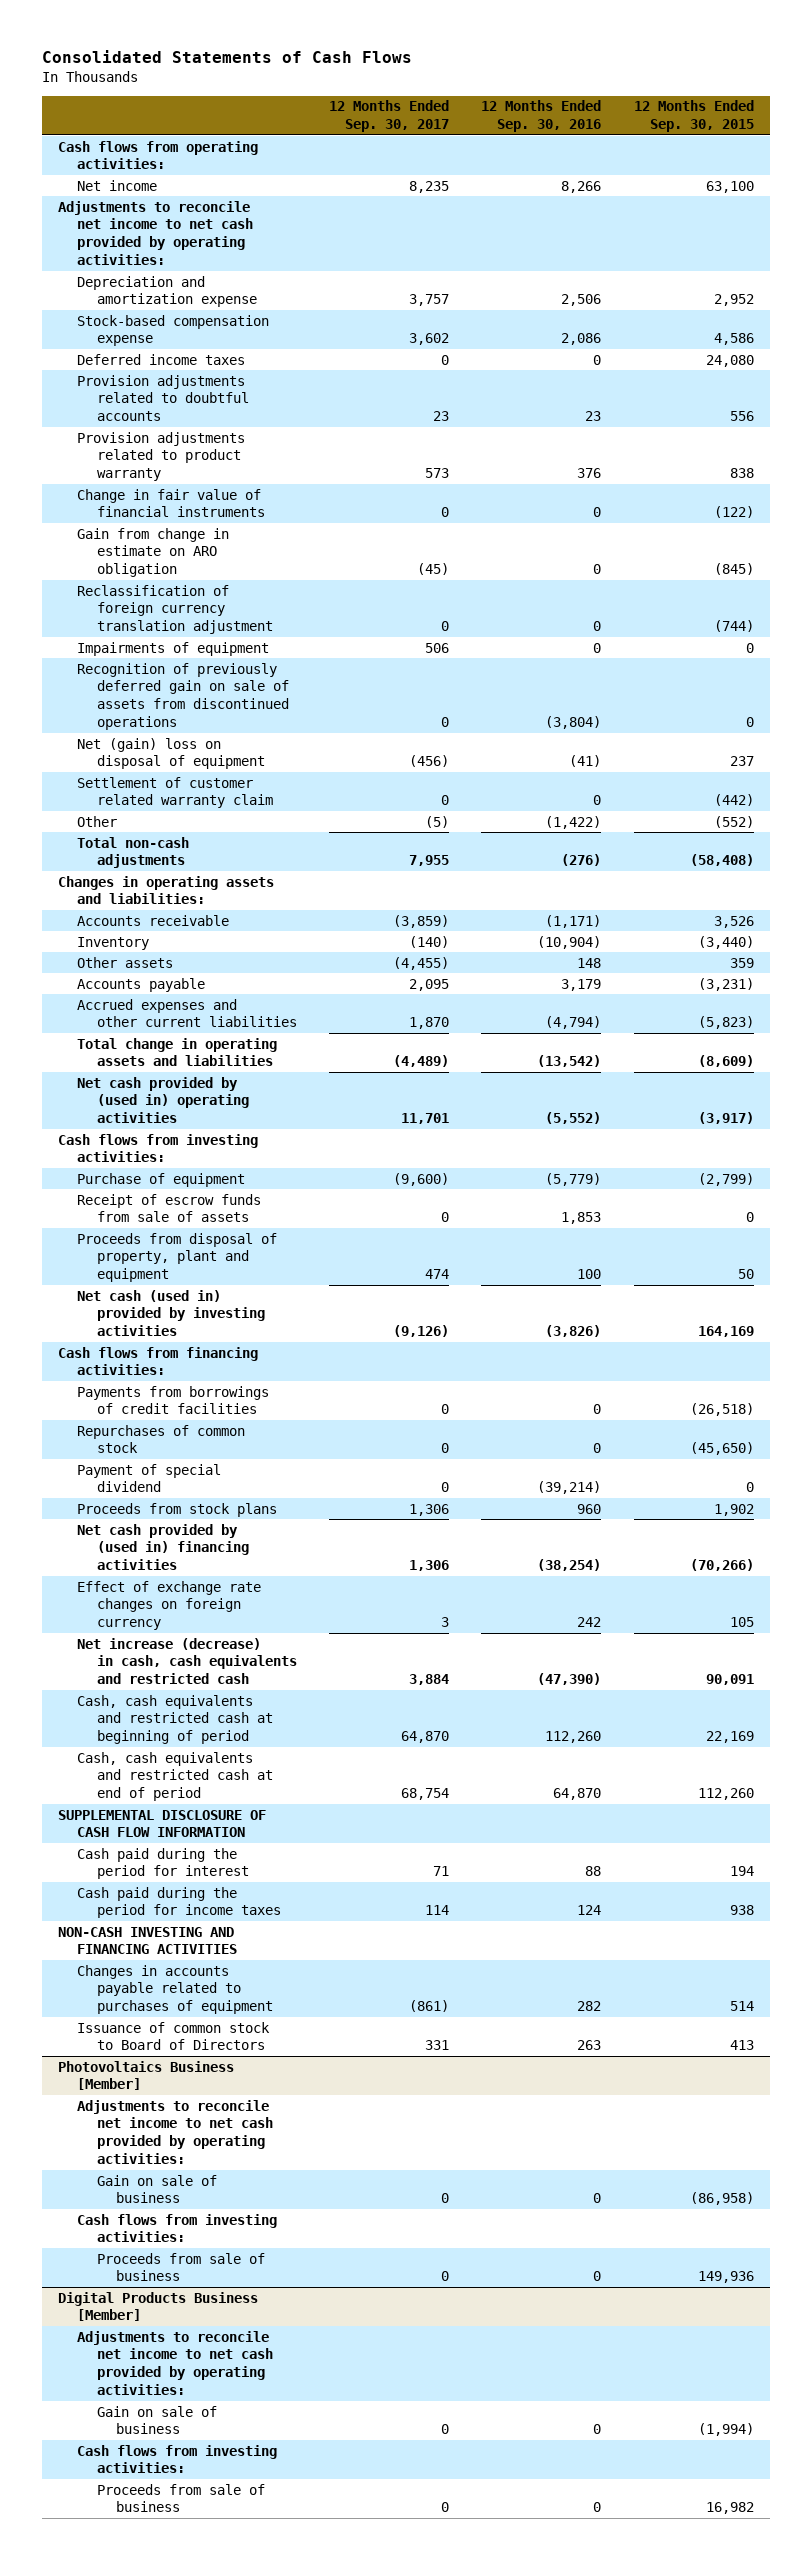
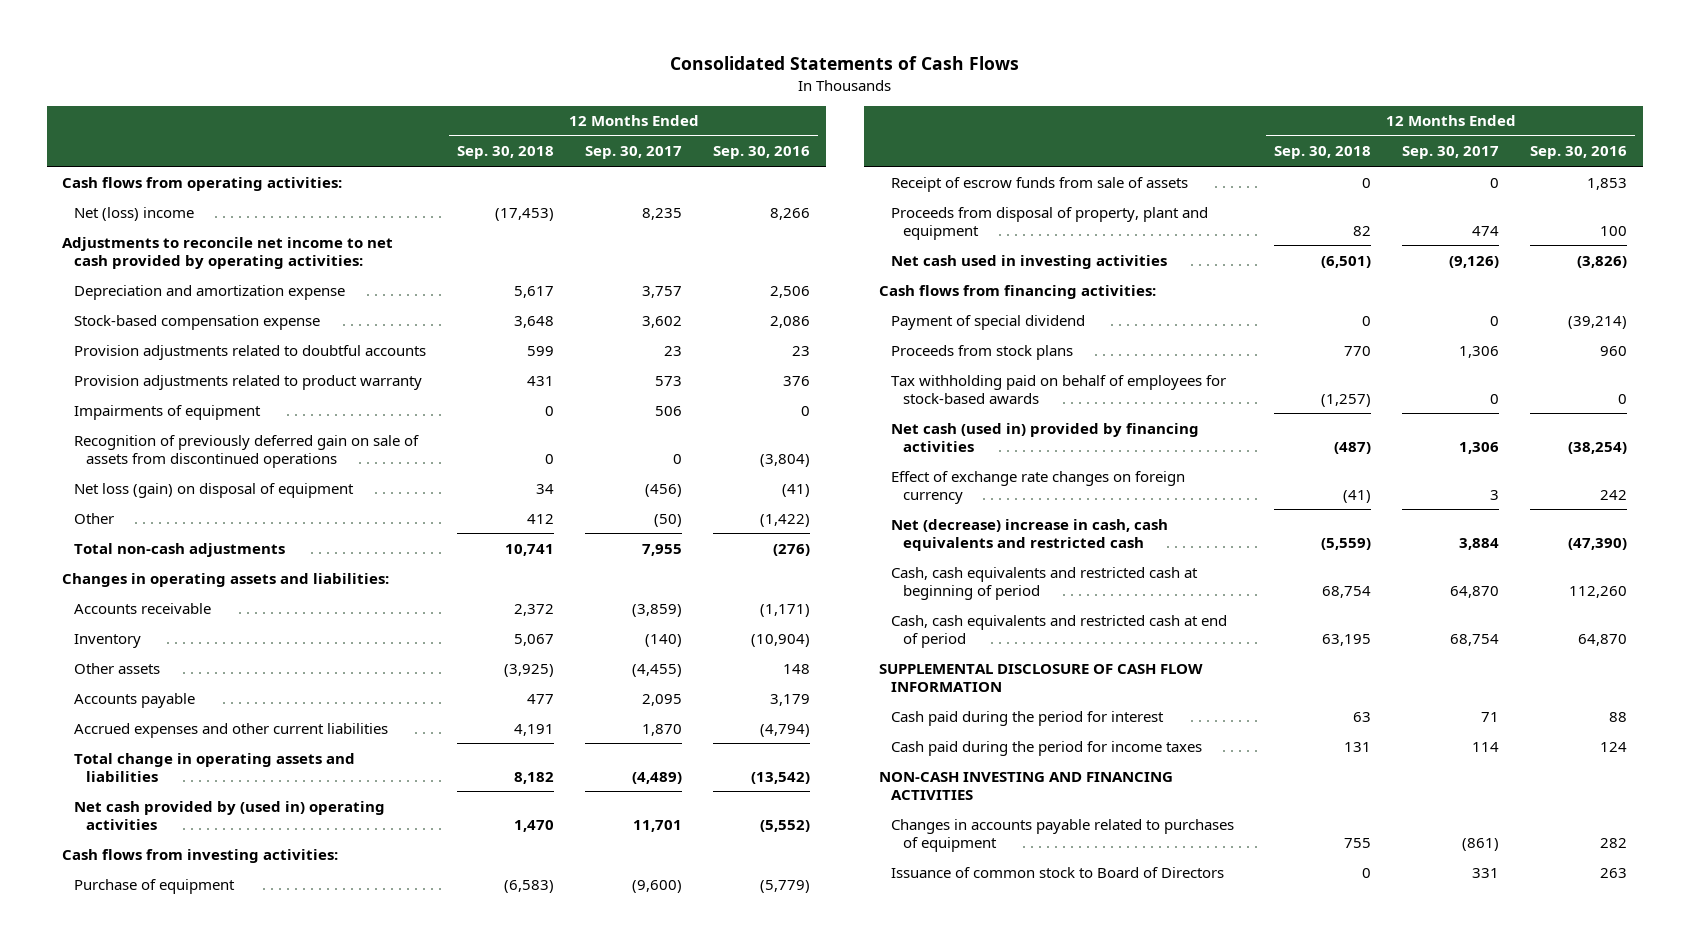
[633,100,754,133] 12 Months Ended Sep. 30, 2015 -> none
none -> [457,146,555,160] Sep. 30, 2018
[77,179,158,191] Net income -> [73,206,194,221] Net (loss) income
[77,353,246,365] Deferred income taxes -> none
[77,488,265,518] Change in fair value of financial instruments -> none
[77,527,230,578] Gain from change in estimate on ARO obligation -> none
[77,584,273,635] Reclassification of foreign currency translation adjustment -> none
[77,776,273,809] Settlement of customer related warranty claim -> none
[77,737,265,770] Net (gain) loss on disposal of equipment -> [73,482,354,498] Net loss (gain) on disposal of equipment
[424,815,449,828] (5) -> [654,513,683,527] (50)
[77,1289,265,1337] Net cash (used in) provided by investing activities -> [890,254,1167,269] Net cash used in investing activities
[77,1385,270,1415] Payments from borrowings of credit facilities -> none
[77,1424,246,1454] Repurchases of common stock -> none
none -> [890,374,1226,404] Tax withholding paid on behalf of employees for stock-based awards
[77,1523,249,1571] Net cash provided by (used in) financing activities -> [890,422,1199,452] Net cash (used in) provided by financing activities
[77,1637,297,1685] Net increase (decrease) in cash, cash equivalents and restricted cash -> [890,518,1168,551] Net (decrease) increase in cash, cash equivalents and restricted cash
[58,2060,235,2091] Photovoltaics Business [Member] -> none
[77,2099,273,2164] Adjustments to reconcile net income to net cash provided by operating activities: -> none
[96,2174,217,2204] Gain on sale of business -> none
[77,2213,278,2243] Cash flows from investing activities: -> none
[96,2252,265,2282] Proceeds from sale of business -> none
[58,2291,259,2322] Digital Products Business [Member] -> none
[77,2330,273,2395] Adjustments to reconcile net income to net cash provided by operating activities: -> none
[96,2405,217,2435] Gain on sale of business -> none
[77,2444,278,2474] Cash flows from investing activities: -> none
[96,2483,265,2513] Proceeds from sale of business -> none

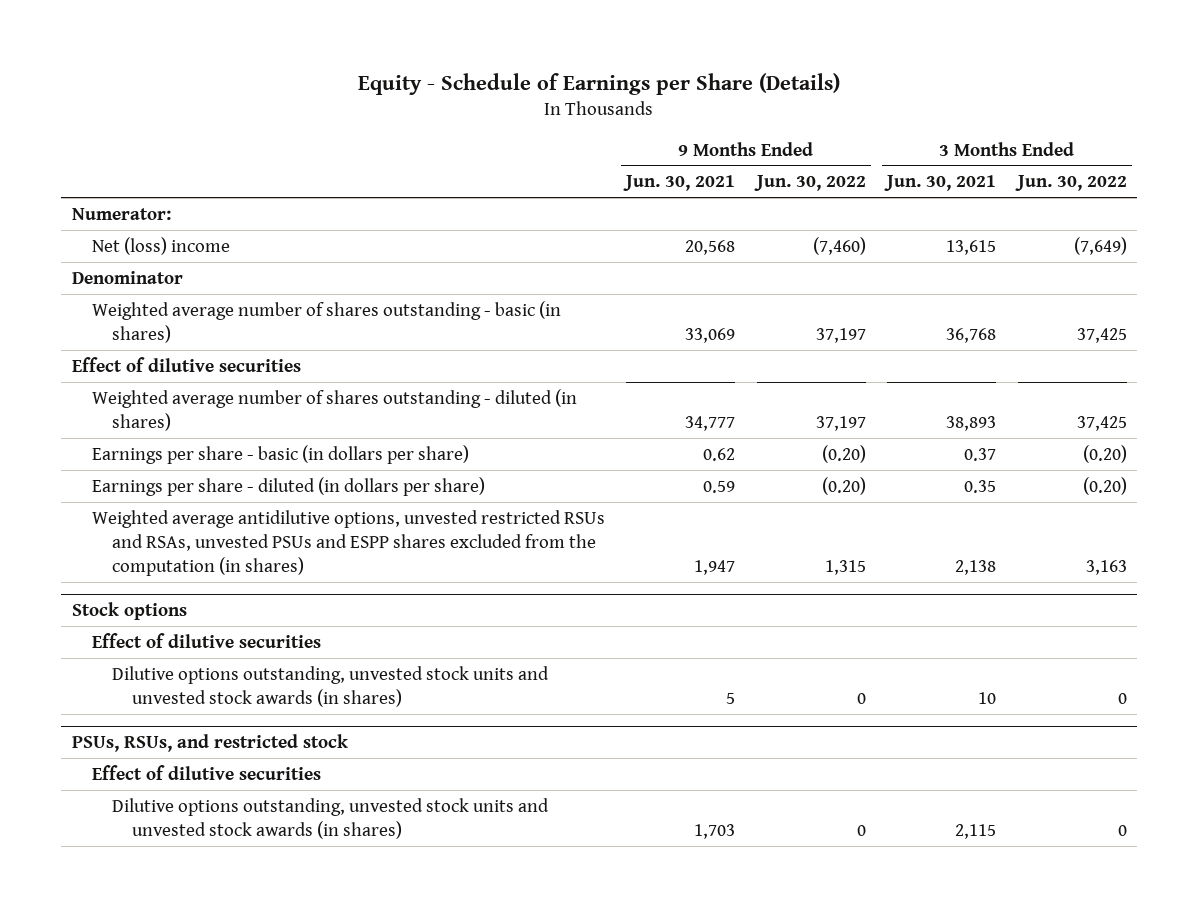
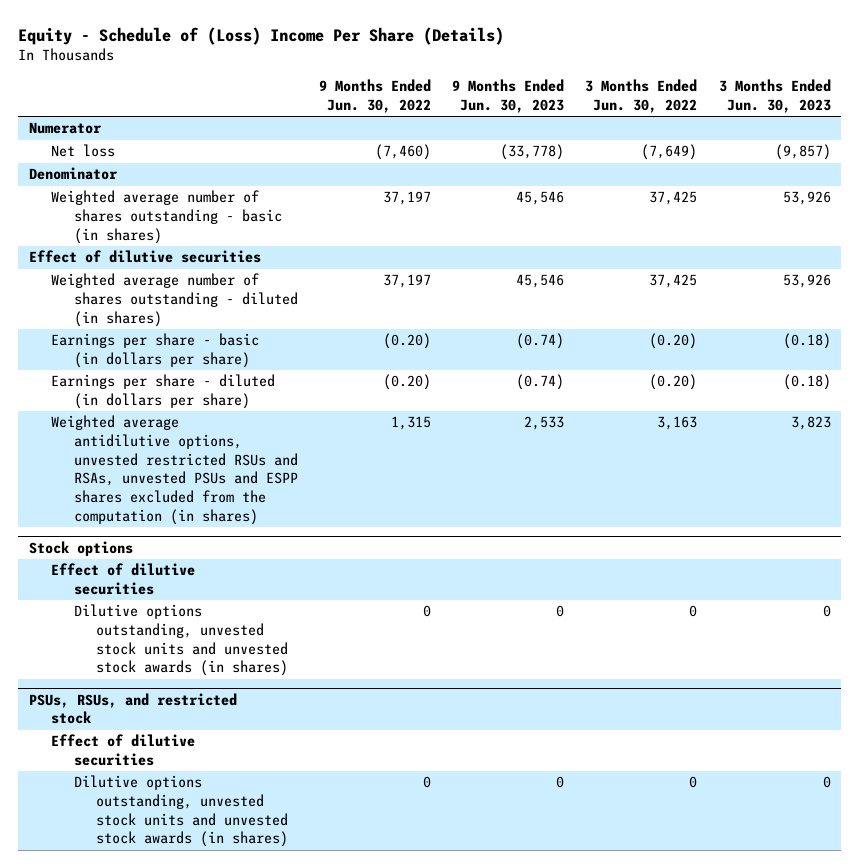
[358,73,841,96] Equity - Schedule of Earnings per Share (Details) -> [18,26,505,45] Equity - Schedule of (Loss) Income Per Share (Details)
[623,175,736,192] Jun. 30, 2021 -> none
[884,175,997,192] Jun. 30, 2021 -> none
none -> [452,79,565,113] 9 Months Ended Jun. 30, 2023
none -> [718,79,831,113] 3 Months Ended Jun. 30, 2023
[71,207,171,220] Numerator: -> [28,122,102,135] Numerator
[91,236,230,255] Net (loss) income -> [51,144,116,158] Net loss

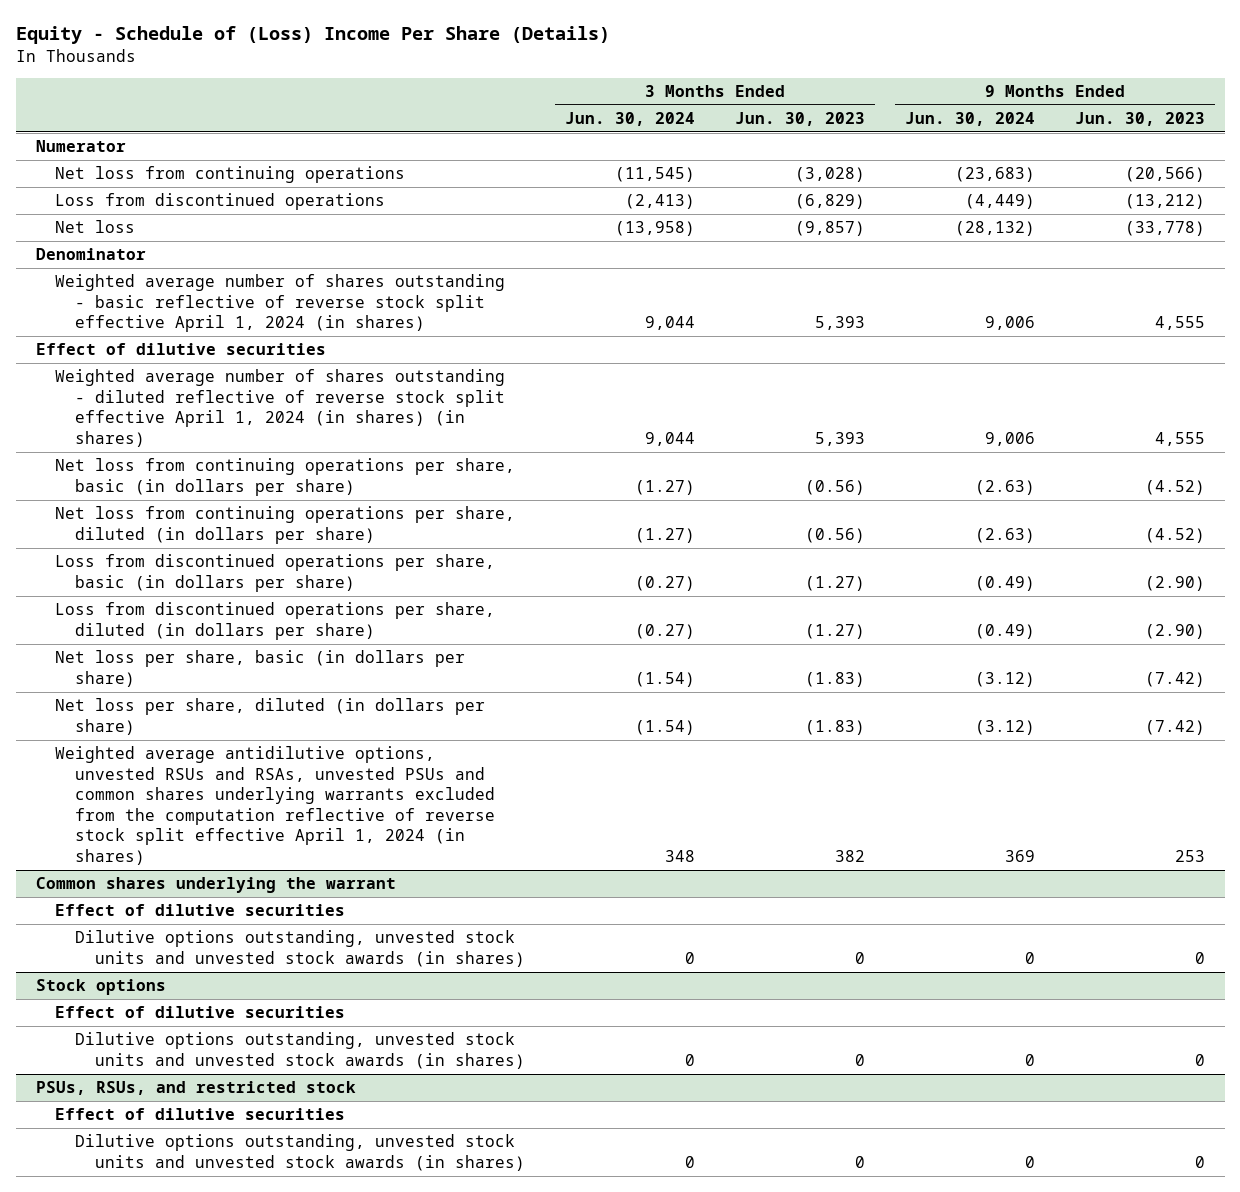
[318,79,431,113] 9 Months Ended Jun. 30, 2022 -> none
[585,79,698,113] 3 Months Ended Jun. 30, 2022 -> none
none -> [564,111,695,126] Jun. 30, 2024
none -> [904,111,1035,126] Jun. 30, 2024
none -> [55,166,406,184] Net loss from continuing operations
none -> [55,193,386,211] Loss from discontinued operations
[51,190,282,244] Weighted average number of shares outstanding - basic (in shares) -> [55,274,506,333] Weighted average number of shares outstanding - basic reflective of reverse stock split effective April 1, 2024 (in shares)
[516,191,565,206] 45,546 -> [1154,316,1205,331] 4,555
[782,191,831,206] 53,926 -> [814,316,865,331] 5,393
[51,273,298,327] Weighted average number of shares outstanding - diluted (in shares) -> [55,369,506,447] Weighted average number of shares outstanding - diluted reflective of reverse stock split effective April 1, 2024 (in shares) (in shares)
[516,274,565,289] 45,546 -> [1154,431,1205,446] 4,555
[782,274,831,289] 53,926 -> [814,431,865,446] 5,393
none -> [55,458,516,496] Net loss from continuing operations per share, basic (in dollars per share)
none -> [55,506,516,544] Net loss from continuing operations per share, diluted (in dollars per share)
none -> [55,554,496,592] Loss from discontinued operations per share, basic (in dollars per share)
none -> [55,602,496,640] Loss from discontinued operations per share, diluted (in dollars per share)
[51,333,260,369] Earnings per share - basic (in dollars per share) -> [55,650,466,687] Net loss per share, basic (in dollars per share)
[516,333,565,350] (0.74) -> [1144,671,1205,687] (7.42)
[782,333,831,350] (0.18) -> [804,671,865,687] (1.83)
[51,374,276,410] Earnings per share - diluted (in dollars per share) -> [55,698,486,735] Net loss per share, diluted (in dollars per share)
[516,374,565,391] (0.74) -> [1144,719,1205,735] (7.42)
[782,374,831,391] (0.18) -> [804,719,865,735] (1.83)
[51,415,298,525] Weighted average antidilutive options, unvested restricted RSUs and RSAs, unvested PSUs and ESPP shares excluded from the computation (in shares) -> [55,746,496,865] Weighted average antidilutive options, unvested RSUs and RSAs, unvested PSUs and common shares underlying warrants excluded from the computation reflective of reverse stock split effective April 1, 2024 (in shares)
[524,416,565,431] 2,533 -> [1174,849,1205,862] 253
[790,416,831,431] 3,823 -> [834,849,865,862] 382
none -> [35,877,396,894] Common shares underlying the warrant
none -> [55,904,346,917] Effect of dilutive securities
none -> [75,930,525,967] Dilutive options outstanding, unvested stock units and unvested stock awards (in shares)

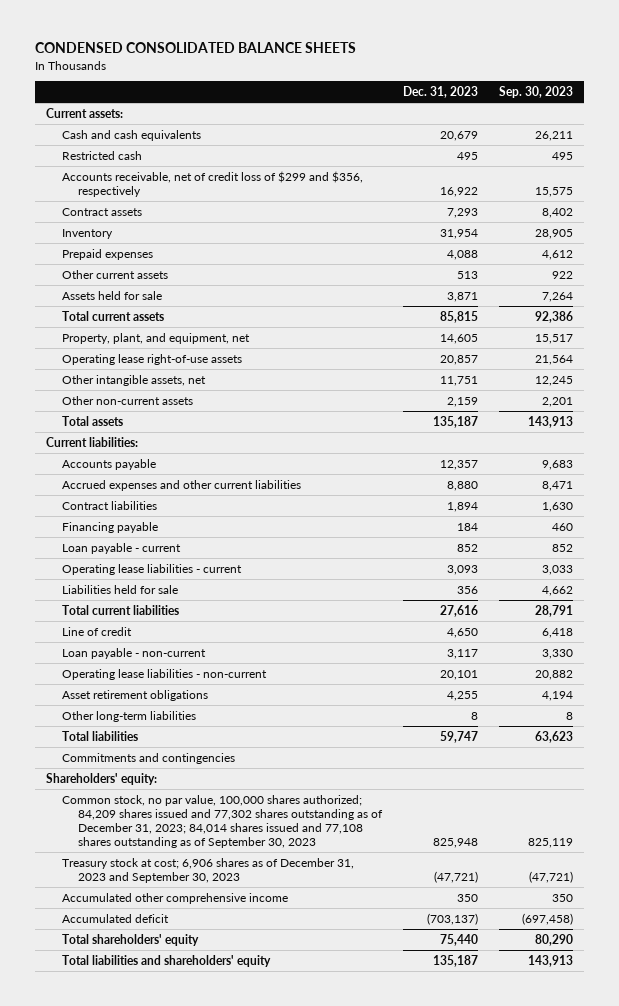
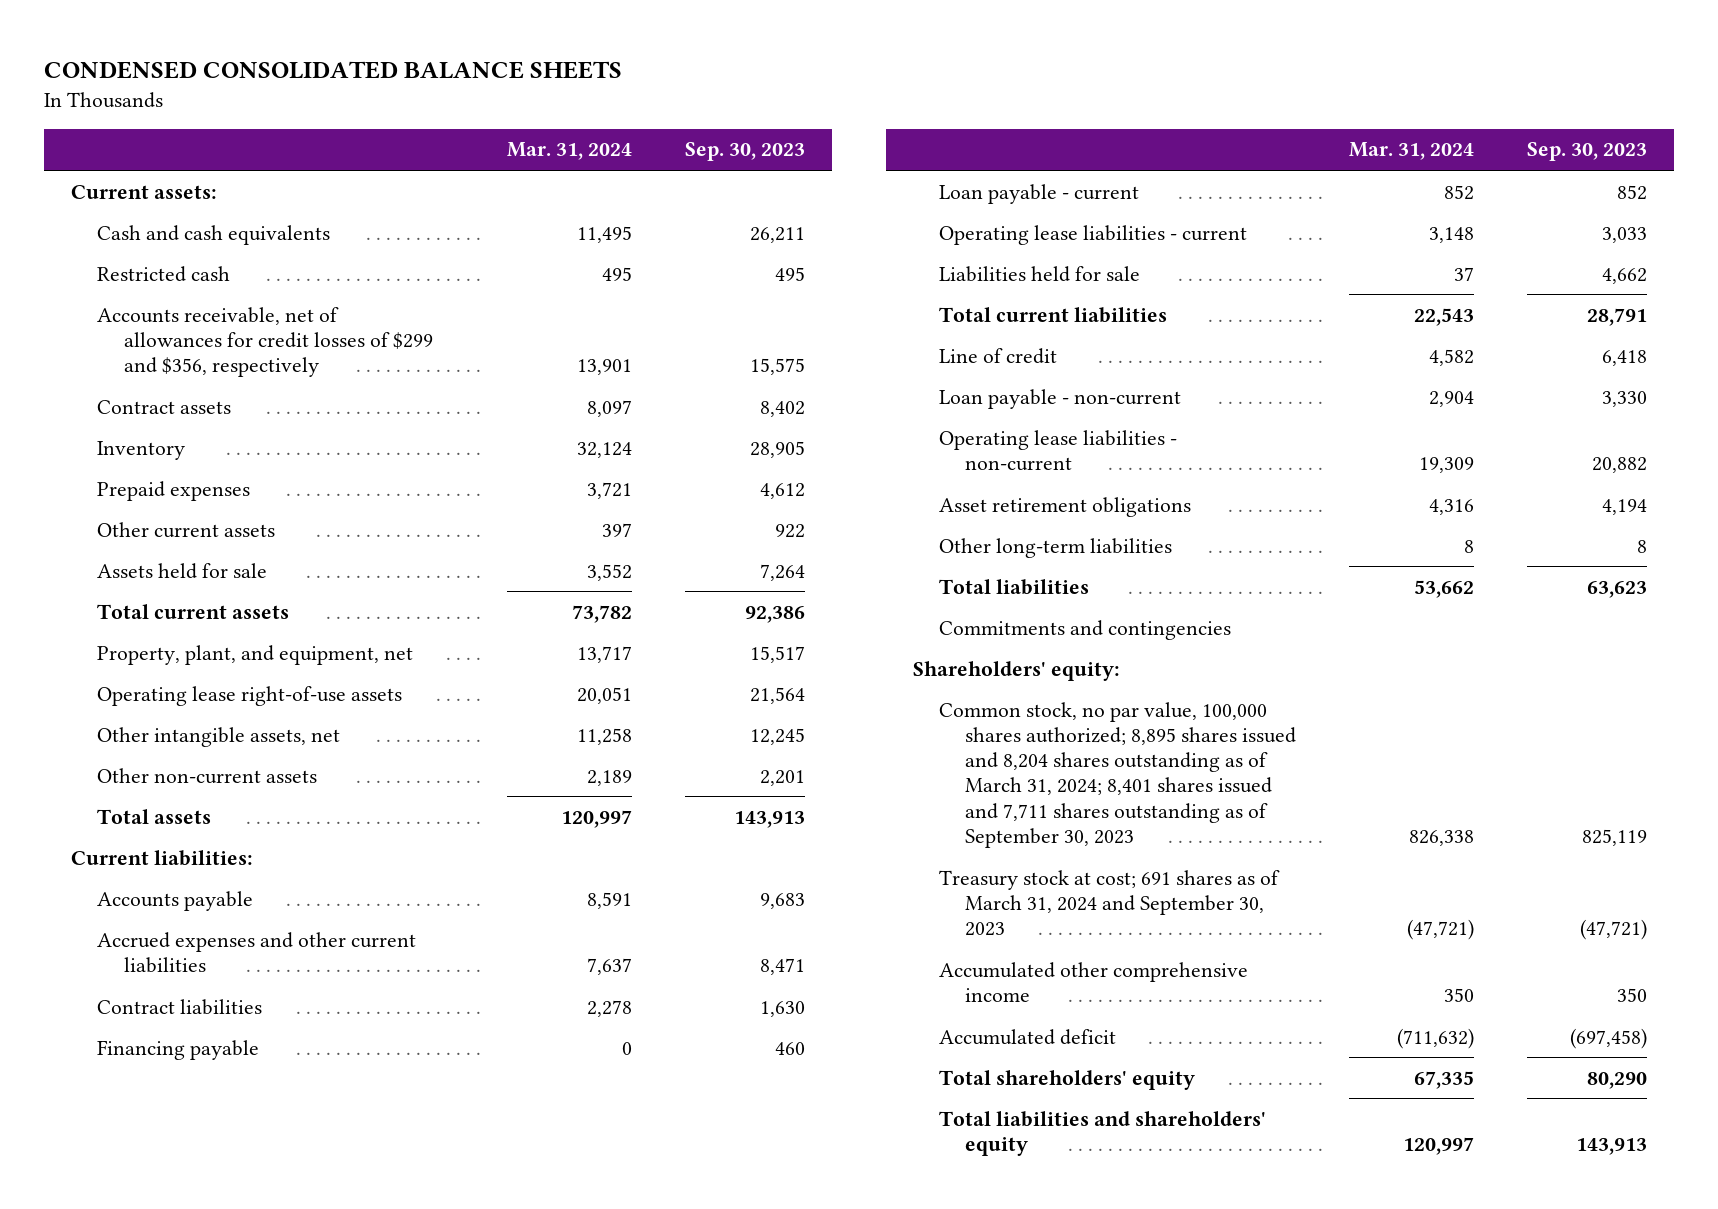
[403,86,479,99] Dec. 31, 2023 -> none
none -> [507,142,633,161] Mar. 31, 2024
[61,170,363,197] Accounts receivable, net of credit loss of $299 and $356, respectively -> [97,306,433,378] Accounts receivable, net of allowances for credit losses of $299 and $356, respectively
[61,794,383,848] Common stock, no par value, 100,000 shares authorized; 84,209 shares issued and 77,302 shares outstanding as of December 31, 2023; 84,014 shares issued and 77,108 shares outstanding as of September 30, 2023 -> [939,701,1297,848] Common stock, no par value, 100,000 shares authorized; 8,895 shares issued and 8,204 shares outstanding as of March 31, 2024; 8,401 shares issued and 7,711 shares outstanding as of September 30, 2023
[61,857,354,883] Treasury stock at cost; 6,906 shares as of December 31, 2023 and September 30, 2023 -> [939,869,1281,937] Treasury stock at cost; 691 shares as of March 31, 2024 and September 30, 2023

